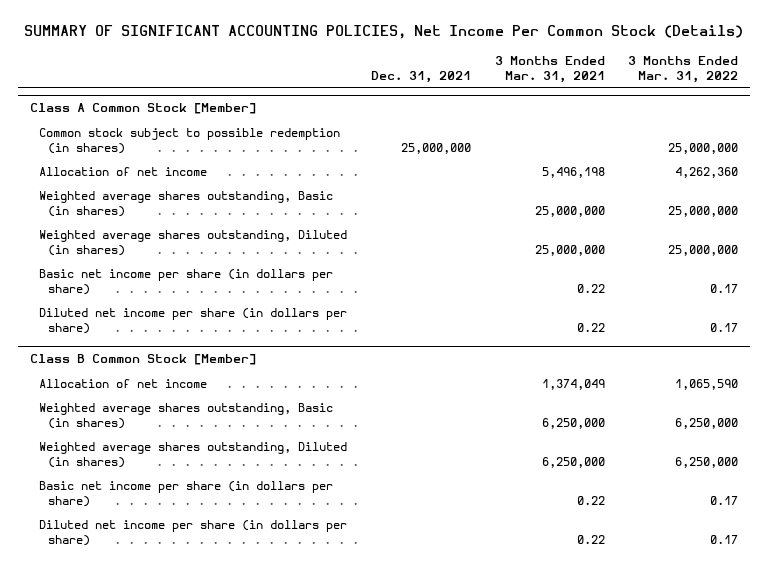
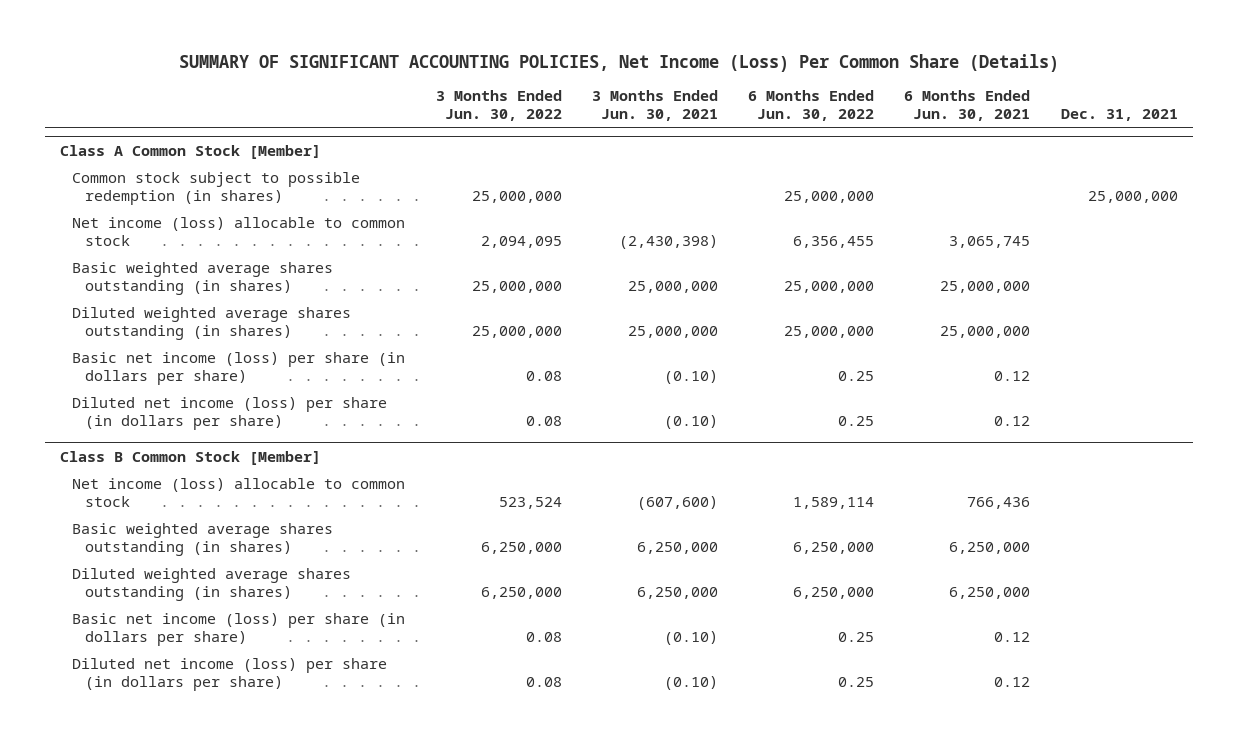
[24,25,744,40] SUMMARY OF SIGNIFICANT ACCOUNTING POLICIES, Net Income Per Common Stock (Details) -> [178,53,1059,72] SUMMARY OF SIGNIFICANT ACCOUNTING POLICIES, Net Income (Loss) Per Common Share (Details)
[494,55,605,83] 3 Months Ended Mar. 31, 2021 -> none
[628,55,739,83] 3 Months Ended Mar. 31, 2022 -> none
none -> [435,90,562,122] 3 Months Ended Jun. 30, 2022
none -> [591,90,718,122] 3 Months Ended Jun. 30, 2021
none -> [748,90,875,122] 6 Months Ended Jun. 30, 2022
none -> [904,90,1031,122] 6 Months Ended Jun. 30, 2021
[39,166,208,176] Allocation of net income -> [72,216,406,246] Net income (loss) allocable to common stock
[39,190,334,217] Weighted average shares outstanding, Basic (in shares) -> [72,261,334,295] Basic weighted average shares outstanding (in shares)
[39,229,348,256] Weighted average shares outstanding, Diluted (in shares) -> [72,306,352,340] Diluted weighted average shares outstanding (in shares)
[39,268,334,295] Basic net income per share (in dollars per share) -> [72,351,406,385] Basic net income (loss) per share (in dollars per share)
[39,307,348,334] Diluted net income per share (in dollars per share) -> [72,396,388,430] Diluted net income (loss) per share (in dollars per share)
[39,378,208,388] Allocation of net income -> [72,477,406,507] Net income (loss) allocable to common stock
[39,402,334,429] Weighted average shares outstanding, Basic (in shares) -> [72,522,334,556] Basic weighted average shares outstanding (in shares)
[39,441,348,468] Weighted average shares outstanding, Diluted (in shares) -> [72,567,352,601] Diluted weighted average shares outstanding (in shares)
[39,480,334,507] Basic net income per share (in dollars per share) -> [72,612,406,646] Basic net income (loss) per share (in dollars per share)
[39,519,348,546] Diluted net income per share (in dollars per share) -> [72,657,388,691] Diluted net income (loss) per share (in dollars per share)

